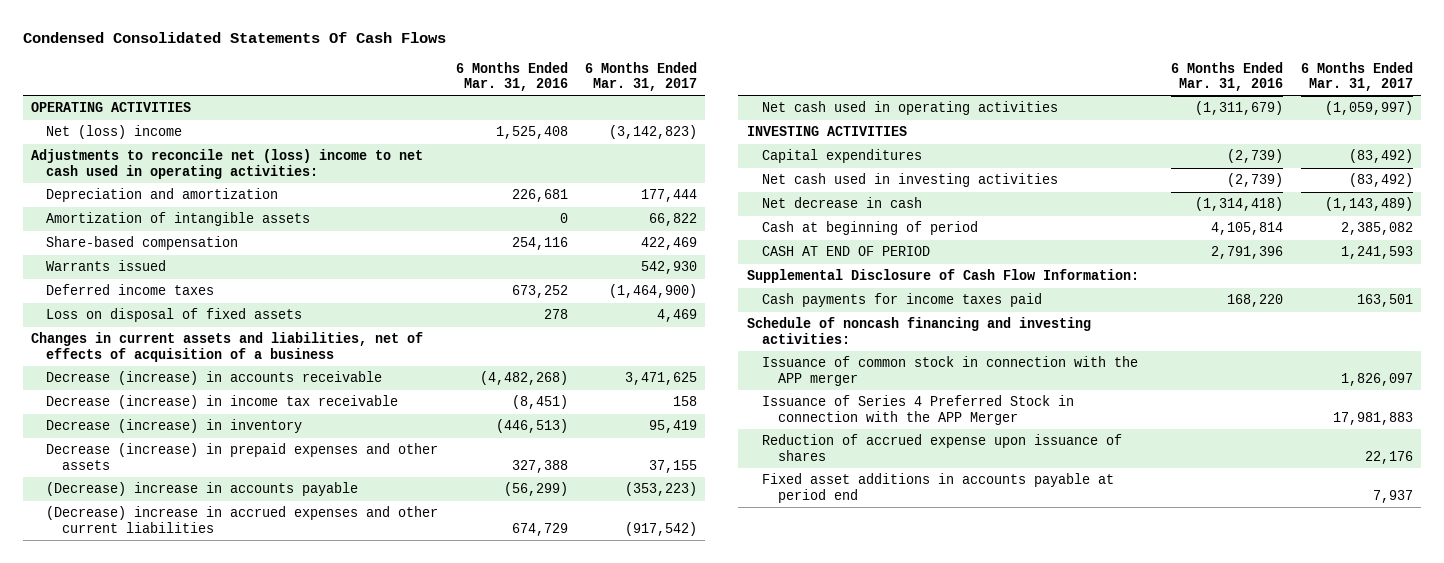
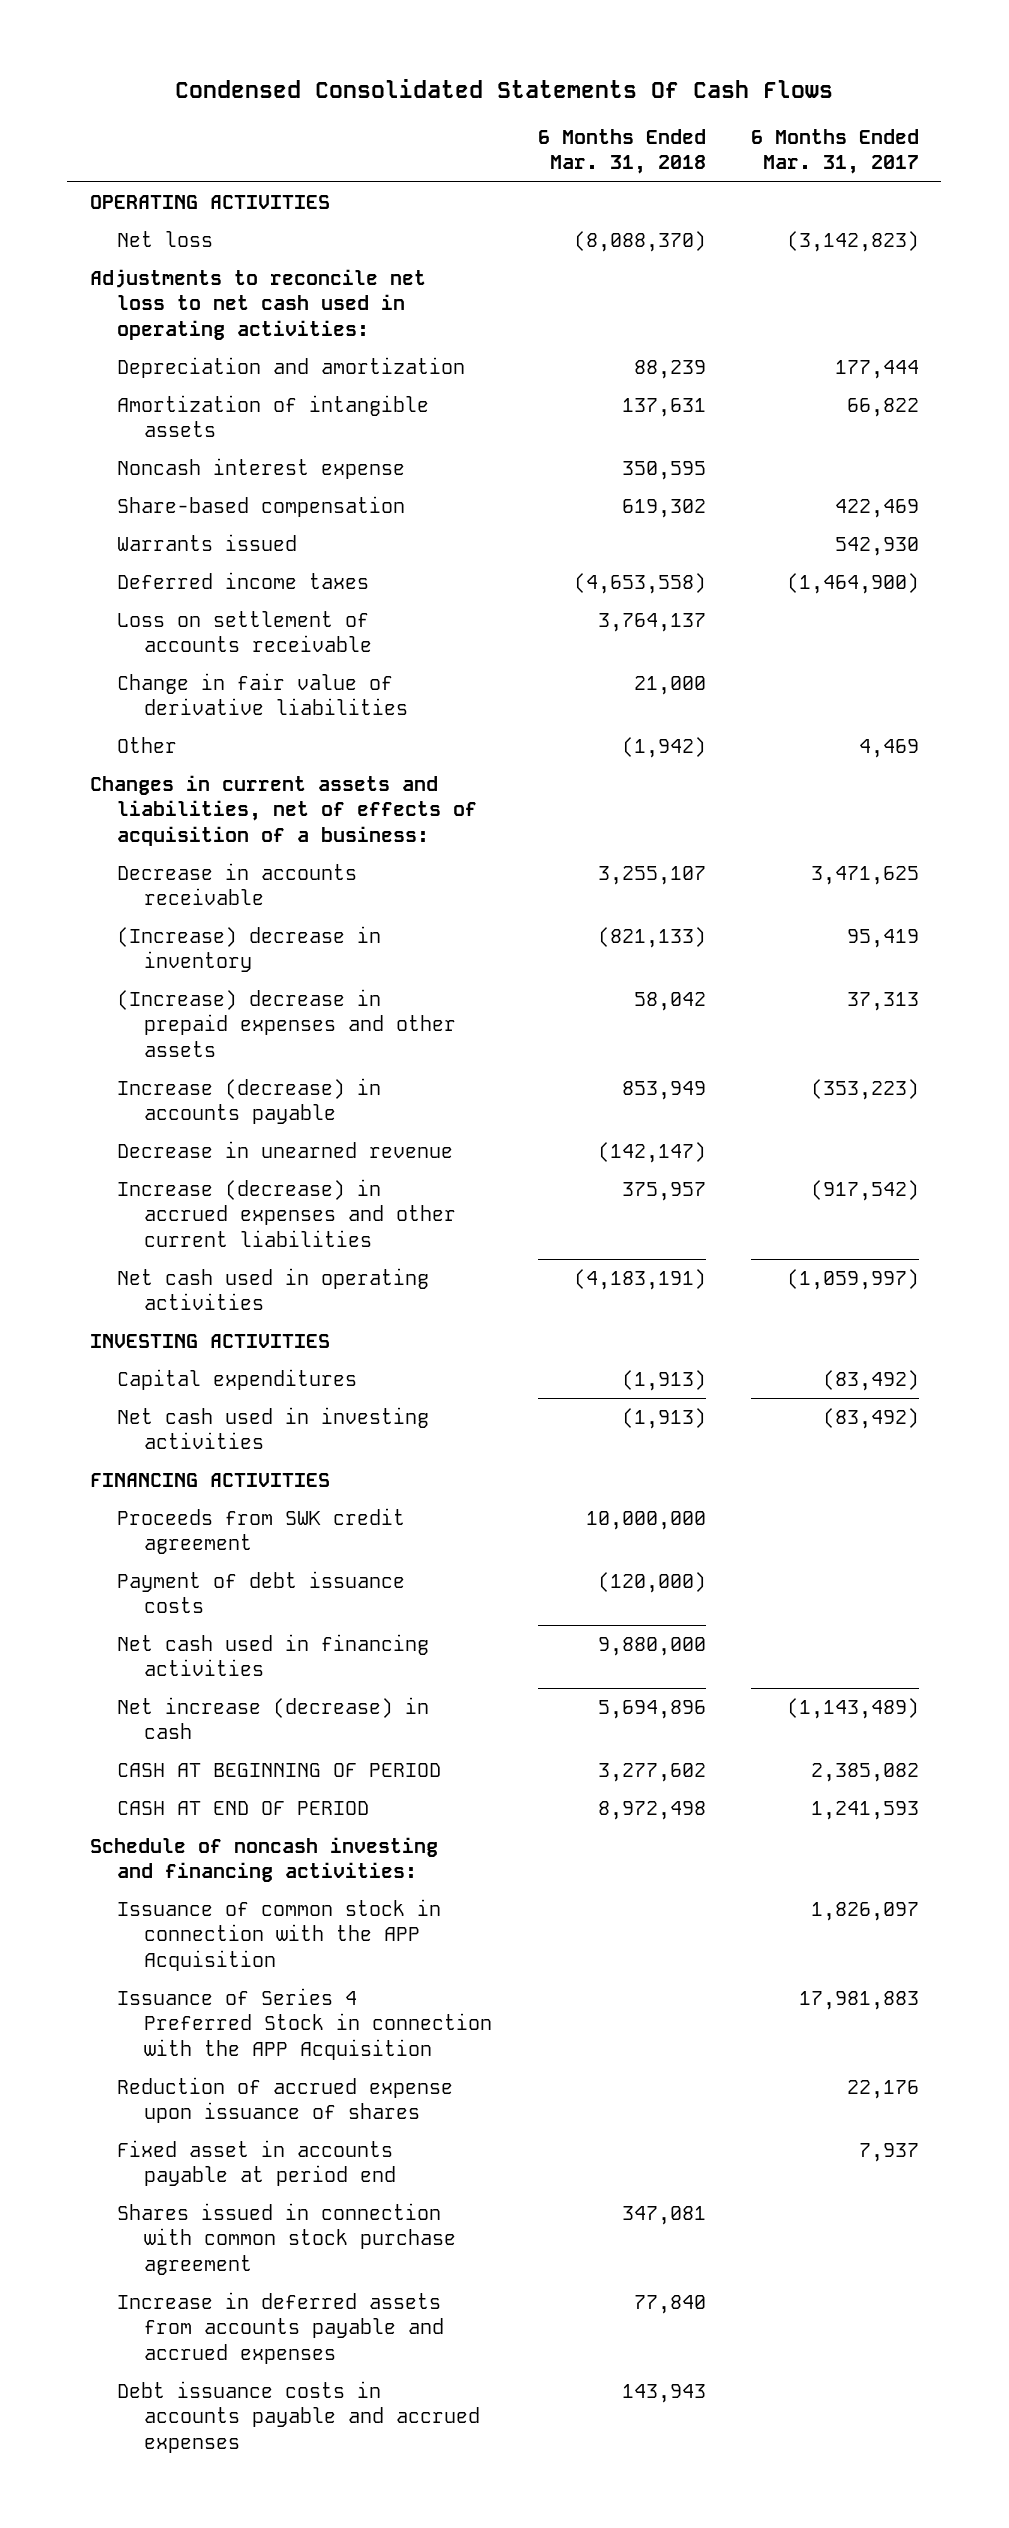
[455,61,568,92] 6 Months Ended Mar. 31, 2016 -> none
none -> [537,129,706,175] 6 Months Ended Mar. 31, 2018
[46,125,183,140] Net (loss) income -> [117,231,214,248] Net loss
[31,149,424,179] Adjustments to reconcile net (loss) income to net cash used in operating activities: -> [89,269,426,340] Adjustments to reconcile net loss to net cash used in operating activities:
none -> [117,458,406,480] Noncash interest expense
[46,395,399,410] Decrease (increase) in income tax receivable -> none
none -> [117,611,373,653] Loss on settlement of accounts receivable
none -> [117,673,409,716] Change in fair value of derivative liabilities
[46,308,303,323] Loss on disposal of fixed assets -> [117,737,178,754] Other
[31,332,424,362] Changes in current assets and liabilities, net of effects of acquisition of a business -> [89,775,478,846] Changes in current assets and liabilities, net of effects of acquisition of a business:
[46,371,383,386] Decrease (increase) in accounts receivable -> [117,863,358,906] Decrease in accounts receivable
[46,419,303,434] Decrease (increase) in inventory -> [117,926,382,973] (Increase) decrease in inventory
[46,443,439,470] Decrease (increase) in prepaid expenses and other assets -> [117,989,457,1057] (Increase) decrease in prepaid expenses and other assets
[648,459,697,473] 37,155 -> [846,992,919,1012] 37,313
[46,482,359,497] (Decrease) increase in accounts payable -> [117,1078,382,1125] Increase (decrease) in accounts payable
none -> [117,1141,454,1159] Decrease in unearned revenue
[46,506,439,533] (Decrease) increase in accrued expenses and other current liabilities -> [117,1179,457,1247] Increase (decrease) in accrued expenses and other current liabilities
none -> [89,1473,330,1488] FINANCING ACTIVITIES
none -> [117,1508,406,1555] Proceeds from SWK credit agreement
none -> [117,1571,406,1614] Payment of debt issuance costs
none -> [117,1634,430,1677] Net cash used in financing activities
[762,197,923,209] Net decrease in cash -> [117,1697,430,1740] Net increase (decrease) in cash
[762,221,979,236] Cash at beginning of period -> [117,1763,442,1778] CASH AT BEGINNING OF PERIOD
[746,269,1139,284] Supplemental Disclosure of Cash Flow Information: -> none
[762,293,1043,308] Cash payments for income taxes paid -> none
[746,317,1091,344] Schedule of noncash financing and investing activities: -> [89,1837,438,1883] Schedule of noncash investing and financing activities:
[762,356,1139,386] Issuance of common stock in connection with the APP merger -> [117,1899,442,1971] Issuance of common stock in connection with the APP Acquisition
[762,395,1075,425] Issuance of Series 4 Preferred Stock in connection with the APP Merger -> [117,1988,493,2060] Issuance of Series 4 Preferred Stock in connection with the APP Acquisition
[762,473,1115,503] Fixed asset additions in accounts payable at period end -> [117,2140,397,2187] Fixed asset in accounts payable at period end
none -> [117,2203,457,2275] Shares issued in connection with common stock purchase agreement
none -> [117,2292,445,2364] Increase in deferred assets from accounts payable and accrued expenses
none -> [117,2381,481,2453] Debt issuance costs in accounts payable and accrued expenses

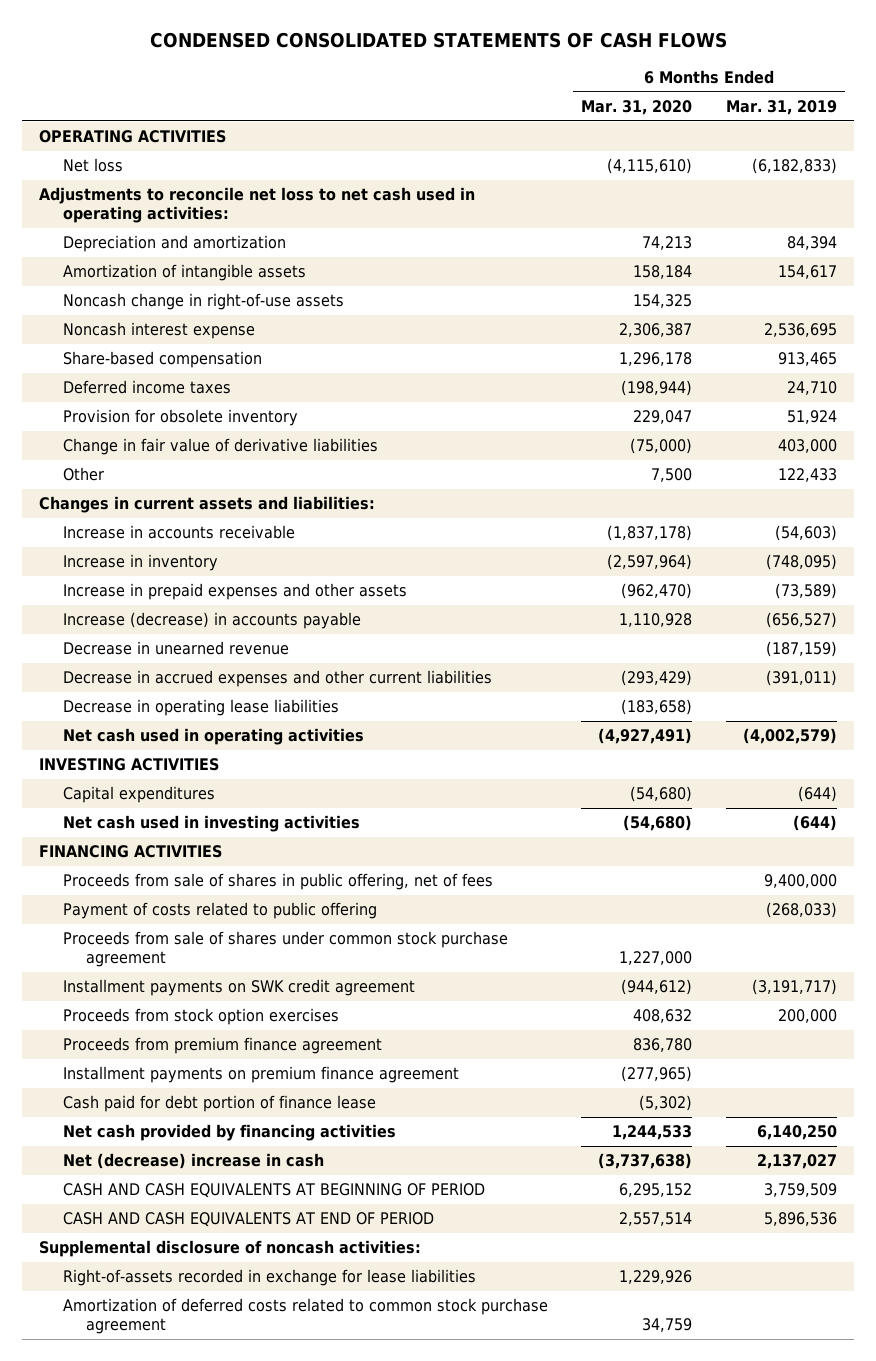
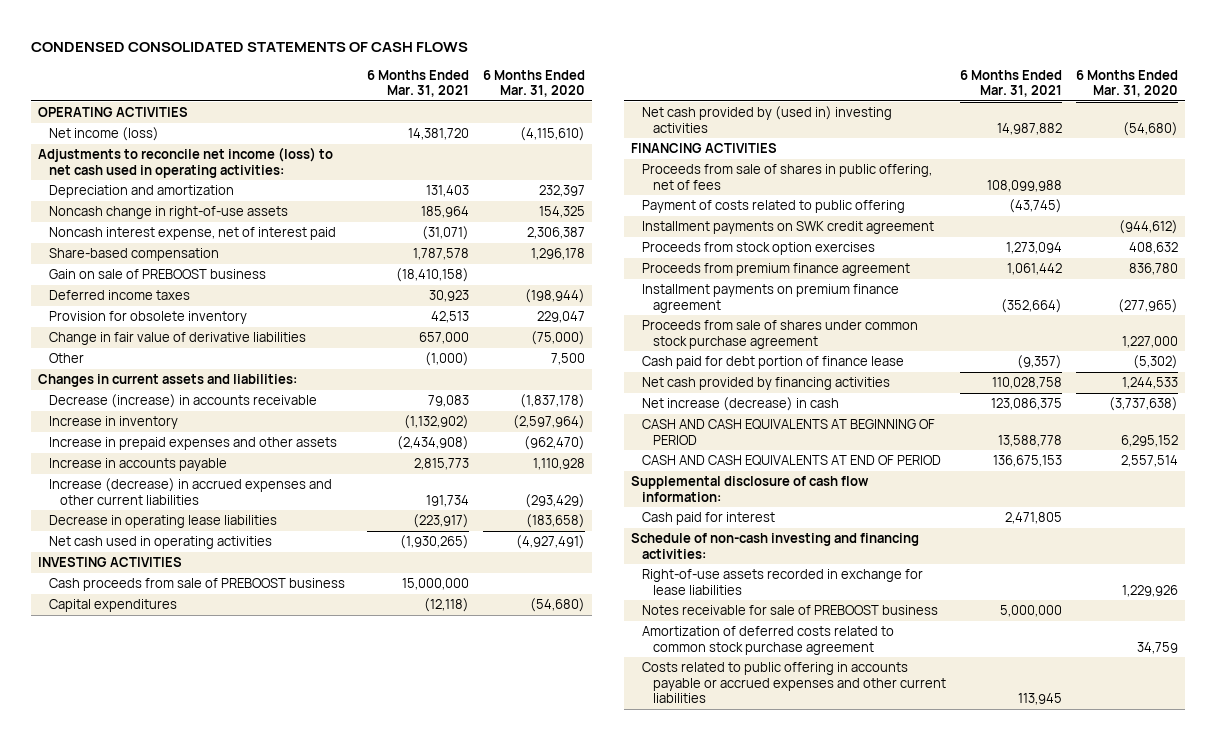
[726,99,838,115] Mar. 31, 2019 -> none
none -> [366,69,469,98] 6 Months Ended Mar. 31, 2021
[62,264,306,282] Amortization of intangible assets -> none
[62,158,123,173] Net loss -> [49,127,160,142] Net income (loss)
[38,187,475,223] Adjustments to reconcile net loss to net cash used in operating activities: -> [38,147,334,178] Adjustments to reconcile net income (loss) to net cash used in operating activities:
[642,236,693,251] 74,213 -> [538,185,585,198] 232,397
[62,322,255,340] Noncash interest expense -> [49,227,337,241] Noncash interest expense, net of interest paid
none -> [49,269,267,280] Gain on sale of PREBOOST business
[62,525,295,540] Increase in accounts receivable -> [49,394,318,409] Decrease (increase) in accounts receivable
[62,641,289,656] Decrease in unearned revenue -> none
[62,612,361,630] Increase (decrease) in accounts payable -> [49,458,228,472] Increase in accounts payable
[62,670,492,688] Decrease in accrued expenses and other current liabilities -> [49,478,333,505] Increase (decrease) in accrued expenses and other current liabilities
none -> [49,578,346,592] Cash proceeds from sale of PREBOOST business
[62,815,360,833] Net cash used in investing activities -> [641,106,892,133] Net cash provided by (used in) investing activities
[62,931,508,967] Proceeds from sale of shares under common stock purchase agreement -> [641,320,918,349] Proceeds from sale of shares under common stock purchase agreement
[62,1153,324,1170] Net (decrease) increase in cash -> [641,397,839,412] Net increase (decrease) in cash
[38,1240,421,1258] Supplemental disclosure of noncash activities: -> [631,476,870,502] Supplemental disclosure of cash flow information:
none -> [641,512,775,526] Cash paid for interest
none -> [631,533,920,559] Schedule of non-cash investing and financing activities:
[62,1269,476,1287] Right-of-assets recorded in exchange for lease liabilities -> [641,569,923,595] Right-of-use assets recorded in exchange for lease liabilities
none -> [641,605,938,616] Notes receivable for sale of PREBOOST business
none -> [641,662,946,704] Costs related to public offering in accounts payable or accrued expenses and other current liabilities

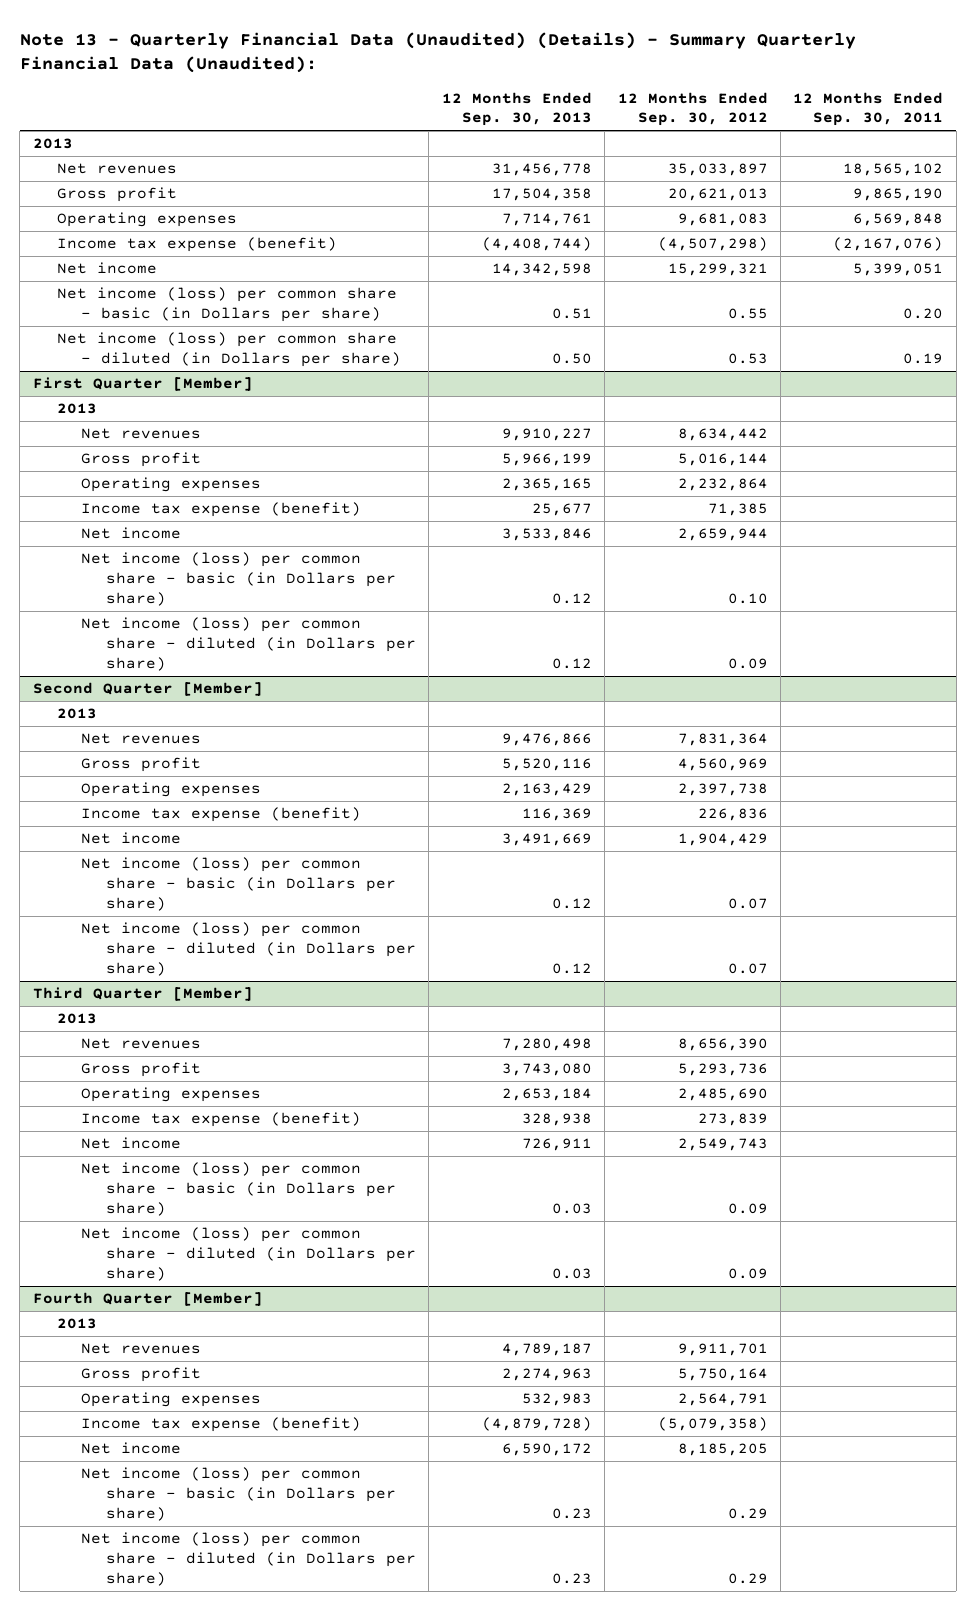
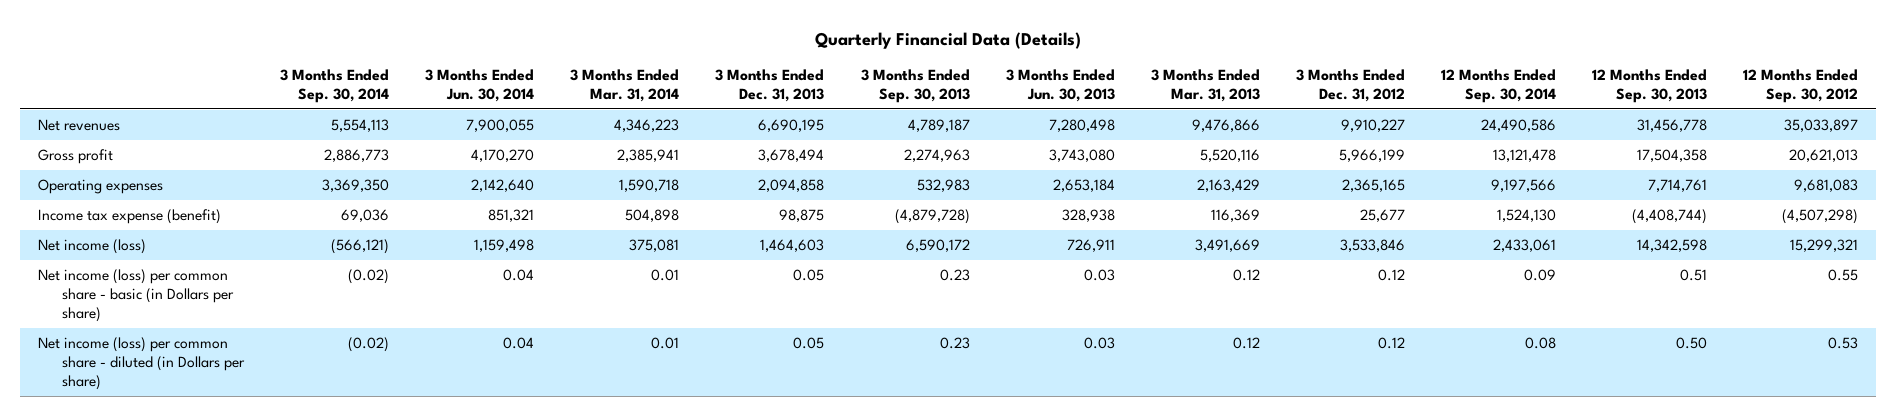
[19,31,856,74] Note 13 - Quarterly Financial Data (Unaudited) (Details) - Summary Quarterly Financial Data (Unaudited): -> [814,31,1081,49] Quarterly Financial Data (Details)
[793,91,944,127] 12 Months Ended Sep. 30, 2011 -> none
none -> [280,69,390,104] 3 Months Ended Sep. 30, 2014
none -> [425,69,535,103] 3 Months Ended Jun. 30, 2014
none -> [570,69,680,103] 3 Months Ended Mar. 31, 2014
none -> [715,69,825,103] 3 Months Ended Dec. 31, 2013
none -> [860,69,970,104] 3 Months Ended Sep. 30, 2013
none -> [1005,69,1115,103] 3 Months Ended Jun. 30, 2013
none -> [1150,69,1260,103] 3 Months Ended Mar. 31, 2013
none -> [1295,69,1405,103] 3 Months Ended Dec. 31, 2012
none -> [1440,69,1556,104] 12 Months Ended Sep. 30, 2014
[32,138,73,150] 2013 -> none
[57,262,158,275] Net income -> [38,239,147,255] Net income (loss)
[32,377,253,392] First Quarter [Member] -> none
[57,403,98,415] 2013 -> none
[81,428,202,440] Net revenues -> none
[81,452,202,468] Gross profit -> none
[81,477,262,493] Operating expenses -> none
[81,502,362,518] Income tax expense (benefit) -> none
[81,527,182,540] Net income -> none
[81,552,396,606] Net income (loss) per common share - basic (in Dollars per share) -> none
[81,617,416,671] Net income (loss) per common share - diluted (in Dollars per share) -> none
[32,682,263,697] Second Quarter [Member] -> none
[57,708,98,720] 2013 -> none
[81,733,202,745] Net revenues -> none
[81,757,202,773] Gross profit -> none
[81,782,262,798] Operating expenses -> none
[81,807,362,823] Income tax expense (benefit) -> none
[81,832,182,845] Net income -> none
[81,857,396,911] Net income (loss) per common share - basic (in Dollars per share) -> none
[81,922,416,976] Net income (loss) per common share - diluted (in Dollars per share) -> none
[32,987,253,1002] Third Quarter [Member] -> none
[57,1013,98,1025] 2013 -> none
[81,1038,202,1050] Net revenues -> none
[81,1062,202,1078] Gross profit -> none
[81,1087,262,1103] Operating expenses -> none
[81,1112,362,1128] Income tax expense (benefit) -> none
[81,1137,182,1150] Net income -> none
[81,1162,396,1216] Net income (loss) per common share - basic (in Dollars per share) -> none
[81,1227,416,1281] Net income (loss) per common share - diluted (in Dollars per share) -> none
[32,1292,263,1307] Fourth Quarter [Member] -> none
[57,1318,98,1330] 2013 -> none
[81,1343,202,1355] Net revenues -> none
[81,1367,202,1383] Gross profit -> none
[81,1392,262,1408] Operating expenses -> none
[81,1417,362,1433] Income tax expense (benefit) -> none
[81,1442,182,1455] Net income -> none
[81,1467,396,1521] Net income (loss) per common share - basic (in Dollars per share) -> none
[81,1532,416,1586] Net income (loss) per common share - diluted (in Dollars per share) -> none

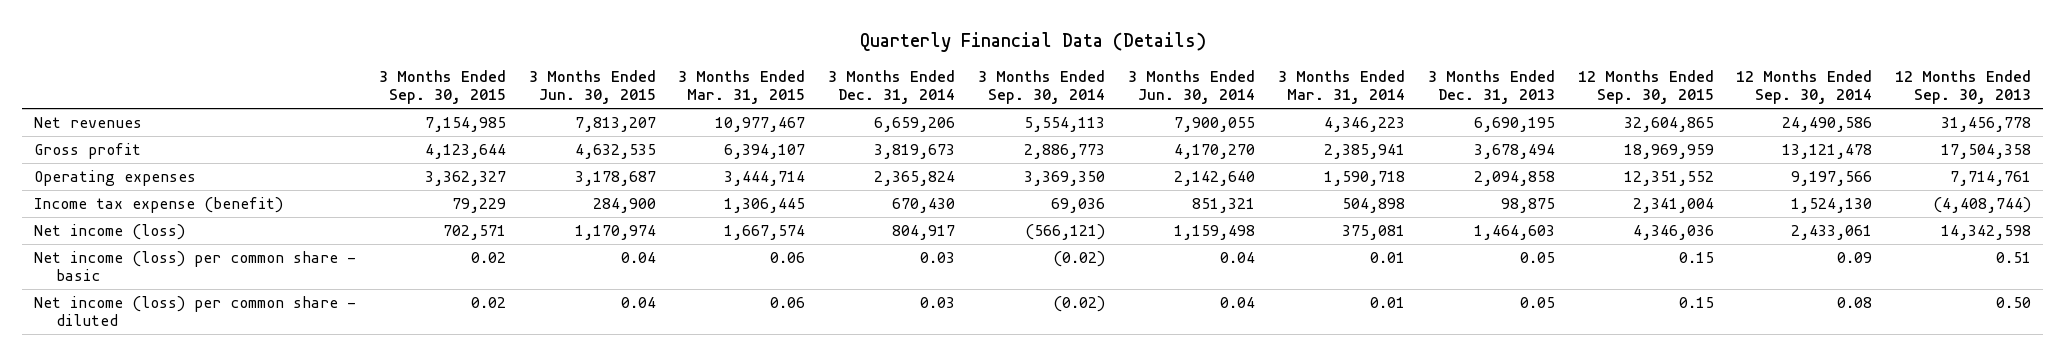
[860,69,970,104] 3 Months Ended Sep. 30, 2013 -> none
[1005,69,1115,103] 3 Months Ended Jun. 30, 2013 -> none
[1150,69,1260,103] 3 Months Ended Mar. 31, 2013 -> none
[1295,69,1405,103] 3 Months Ended Dec. 31, 2012 -> none
[1742,69,1858,104] 12 Months Ended Sep. 30, 2012 -> none
none -> [378,69,506,105] 3 Months Ended Sep. 30, 2015
none -> [528,69,656,105] 3 Months Ended Jun. 30, 2015
none -> [678,69,806,105] 3 Months Ended Mar. 31, 2015
none -> [828,69,956,105] 3 Months Ended Dec. 31, 2014
none -> [1577,69,1714,105] 12 Months Ended Sep. 30, 2015
[38,269,235,322] Net income (loss) per common share - basic (in Dollars per share) -> [33,250,356,282] Net income (loss) per common share - basic
[38,337,246,390] Net income (loss) per common share - diluted (in Dollars per share) -> [33,295,356,327] Net income (loss) per common share - diluted

